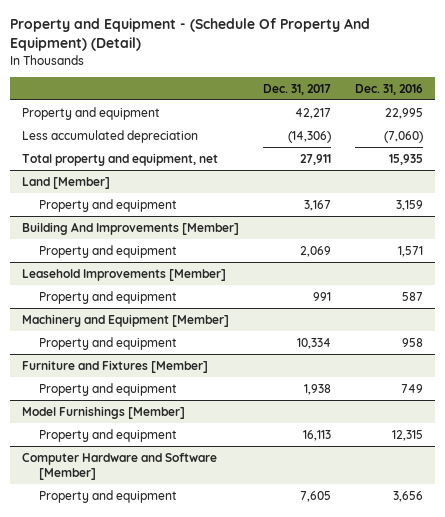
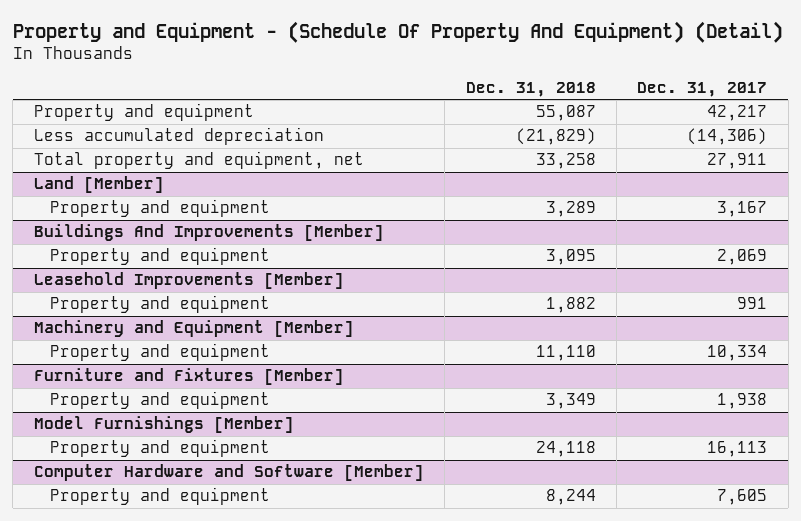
[355,83,424,95] Dec. 31, 2016 -> none
none -> [465,81,596,97] Dec. 31, 2018
[22,221,240,235] Building And Improvements [Member] -> [33,224,384,242] Buildings And Improvements [Member]

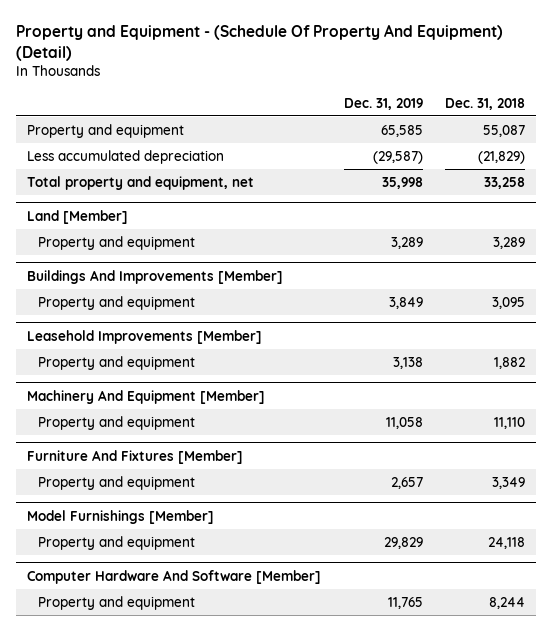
[637,81,768,97] Dec. 31, 2017 -> none
none -> [343,97,423,110] Dec. 31, 2019
[33,320,354,338] Machinery and Equipment [Member] -> [27,389,266,404] Machinery And Equipment [Member]
[33,368,344,386] Furniture and Fixtures [Member] -> [27,449,244,464] Furniture And Fixtures [Member]
[33,464,424,482] Computer Hardware and Software [Member] -> [27,569,322,584] Computer Hardware And Software [Member]

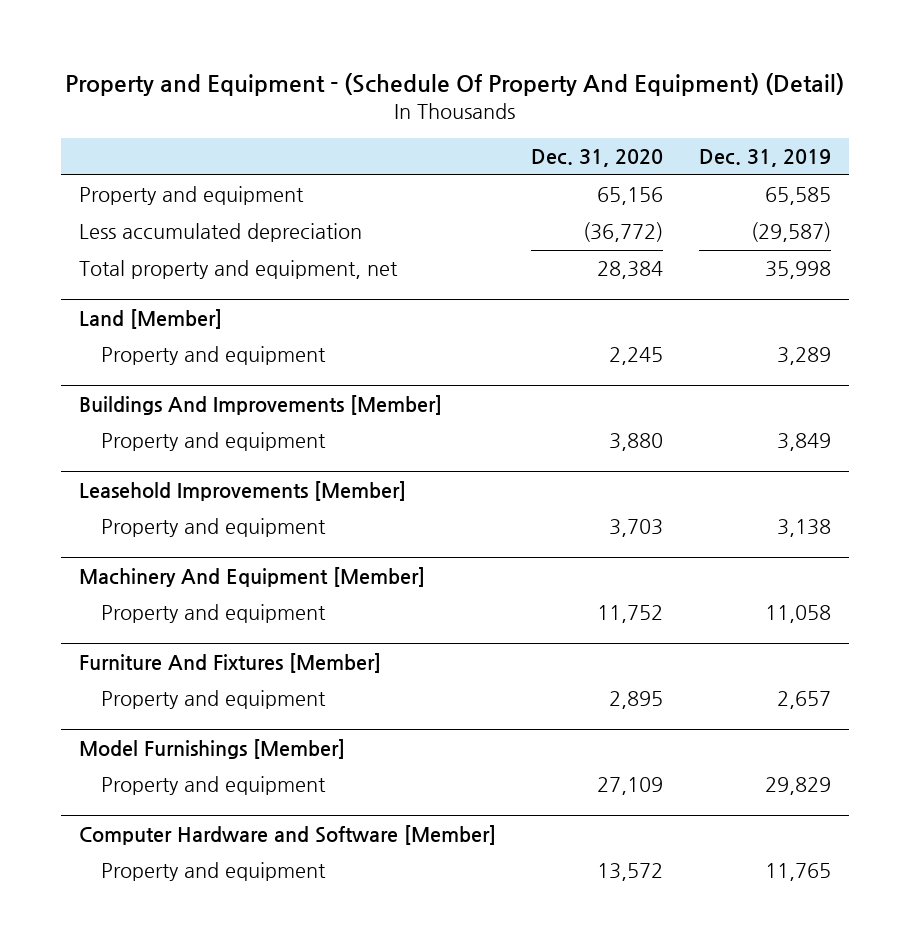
[445,97,526,110] Dec. 31, 2018 -> none
none -> [531,149,664,168] Dec. 31, 2020
[27,569,322,584] Computer Hardware And Software [Member] -> [78,824,496,845] Computer Hardware and Software [Member]

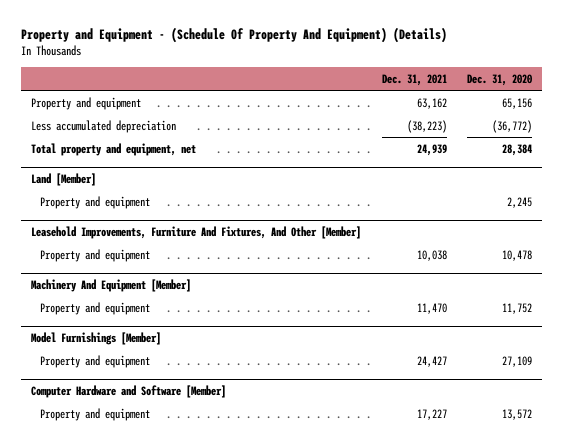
[64,73,844,97] Property and Equipment - (Schedule Of Property And Equipment) (Detail) -> [20,27,447,44] Property and Equipment - (Schedule Of Property And Equipment) (Details)
[699,149,832,168] Dec. 31, 2019 -> none
none -> [381,73,447,86] Dec. 31, 2021
[78,394,442,415] Buildings And Improvements [Member] -> none
[78,480,406,501] Leasehold Improvements [Member] -> none
[100,518,326,538] Property and equipment -> none
none -> [31,226,362,240] Leasehold Improvements, Furniture And Fixtures, And Other [Member]
[609,433,664,452] 3,880 -> [502,249,533,261] 10,478
[78,652,381,673] Furniture And Fixtures [Member] -> none
[100,690,326,710] Property and equipment -> none

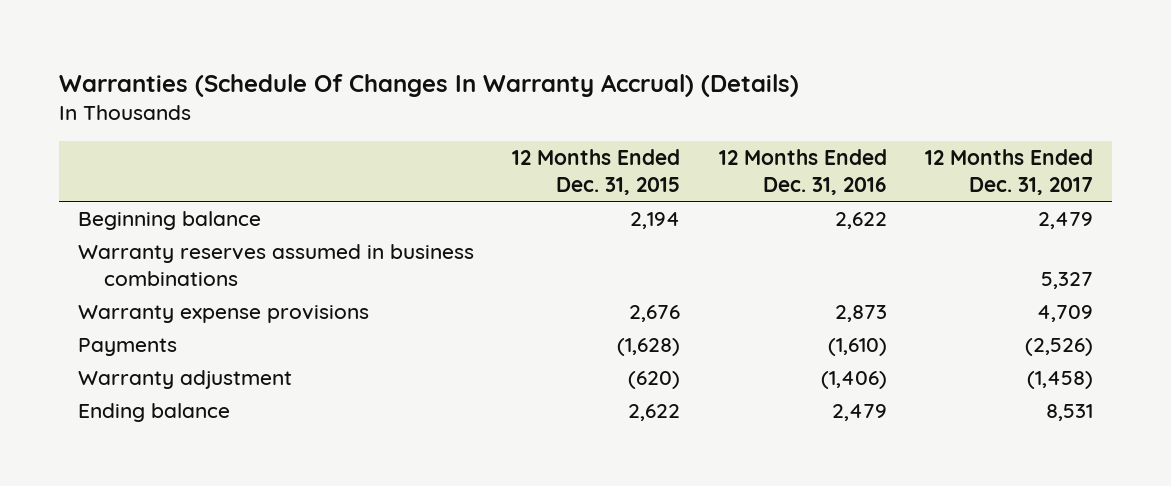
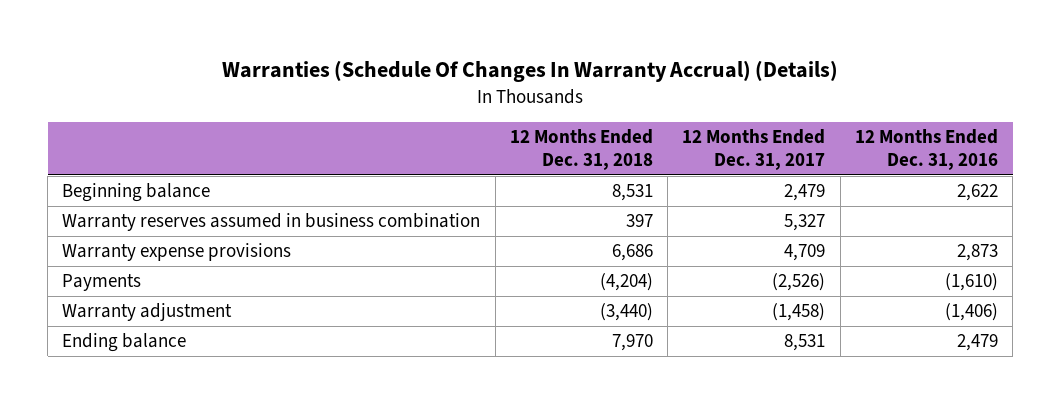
[512,149,681,195] 12 Months Ended Dec. 31, 2015 -> none
none -> [509,128,653,171] 12 Months Ended Dec. 31, 2018
[78,243,475,286] Warranty reserves assumed in business combinations -> [62,213,481,232] Warranty reserves assumed in business combination

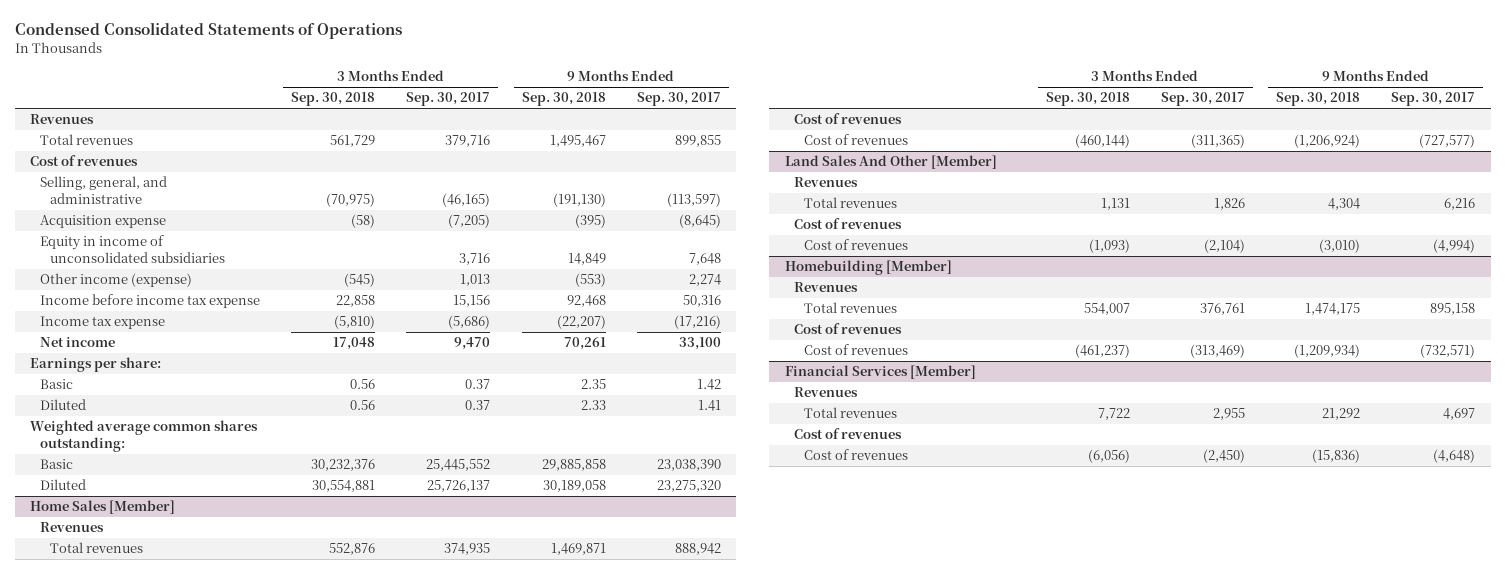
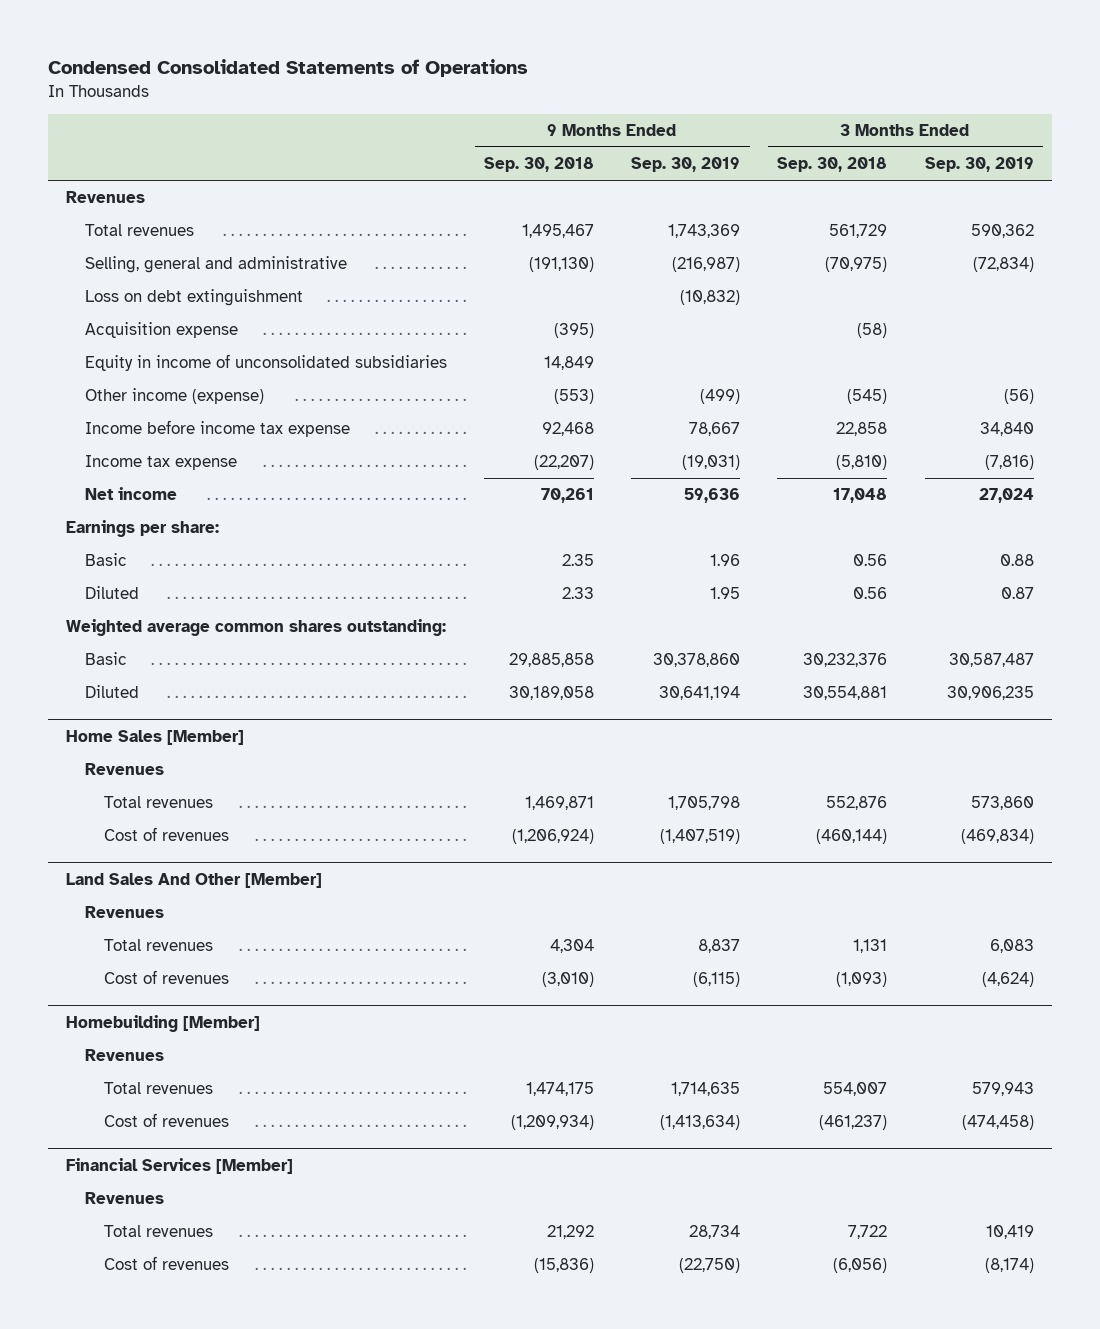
[406,92,491,107] Sep. 30, 2017 -> none
[636,92,721,107] Sep. 30, 2017 -> none
none -> [631,157,741,173] Sep. 30, 2019
none -> [924,157,1034,173] Sep. 30, 2019
[30,155,139,167] Cost of revenues -> none
[39,176,167,204] Selling, general, and administrative -> [85,256,348,274] Selling, general and administrative
none -> [85,289,304,307] Loss on debt extinguishment
[794,113,903,125] Cost of revenues -> none
[794,218,903,230] Cost of revenues -> none
[794,323,903,335] Cost of revenues -> none
[794,428,903,440] Cost of revenues -> none

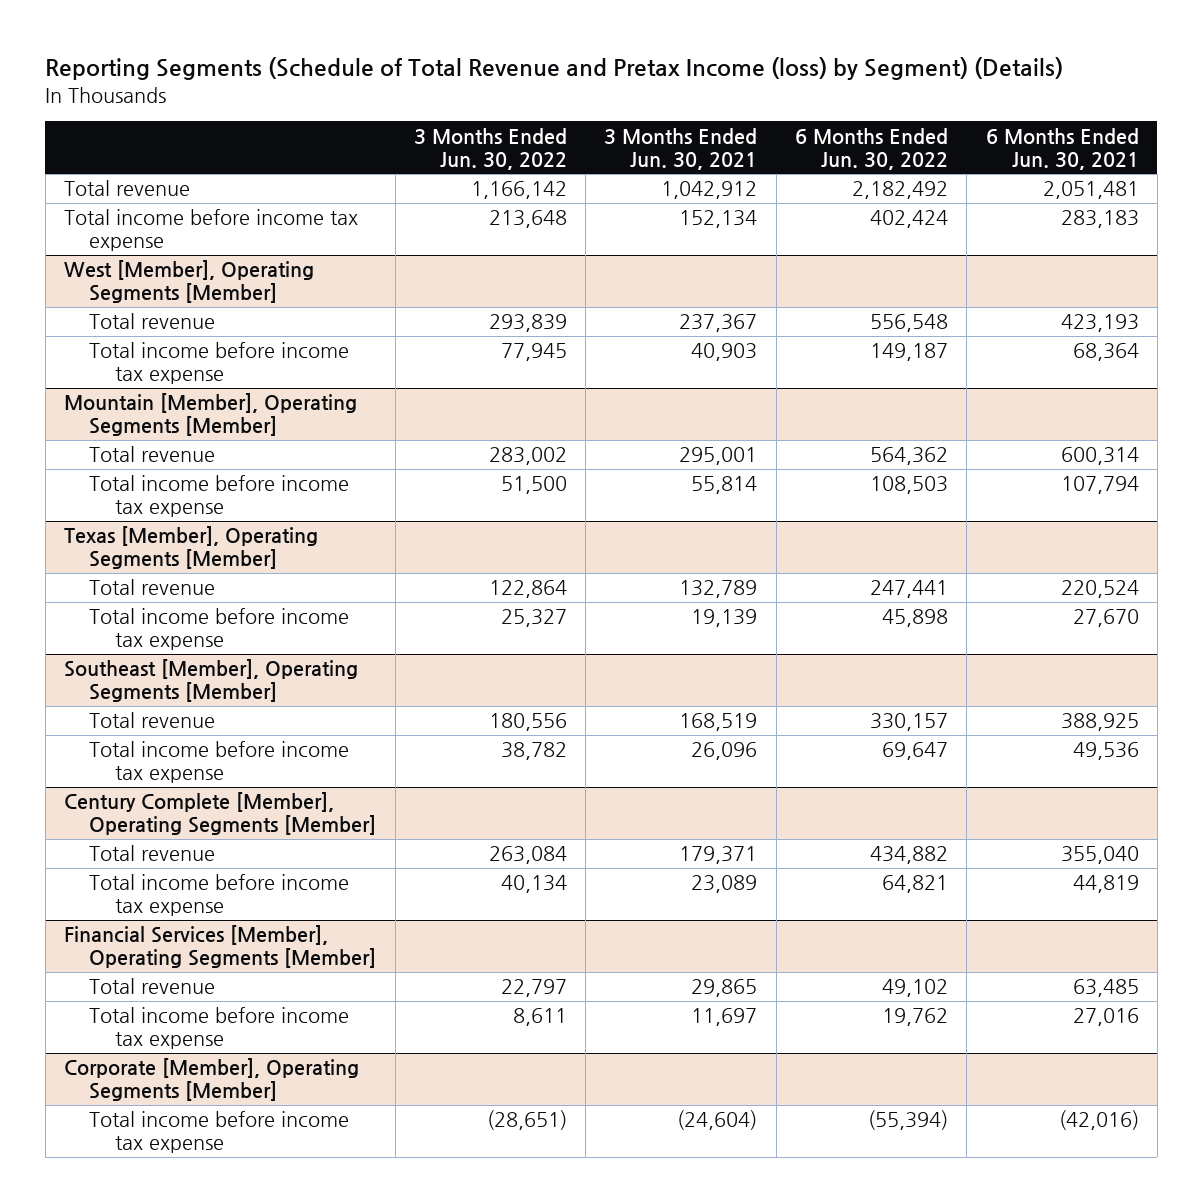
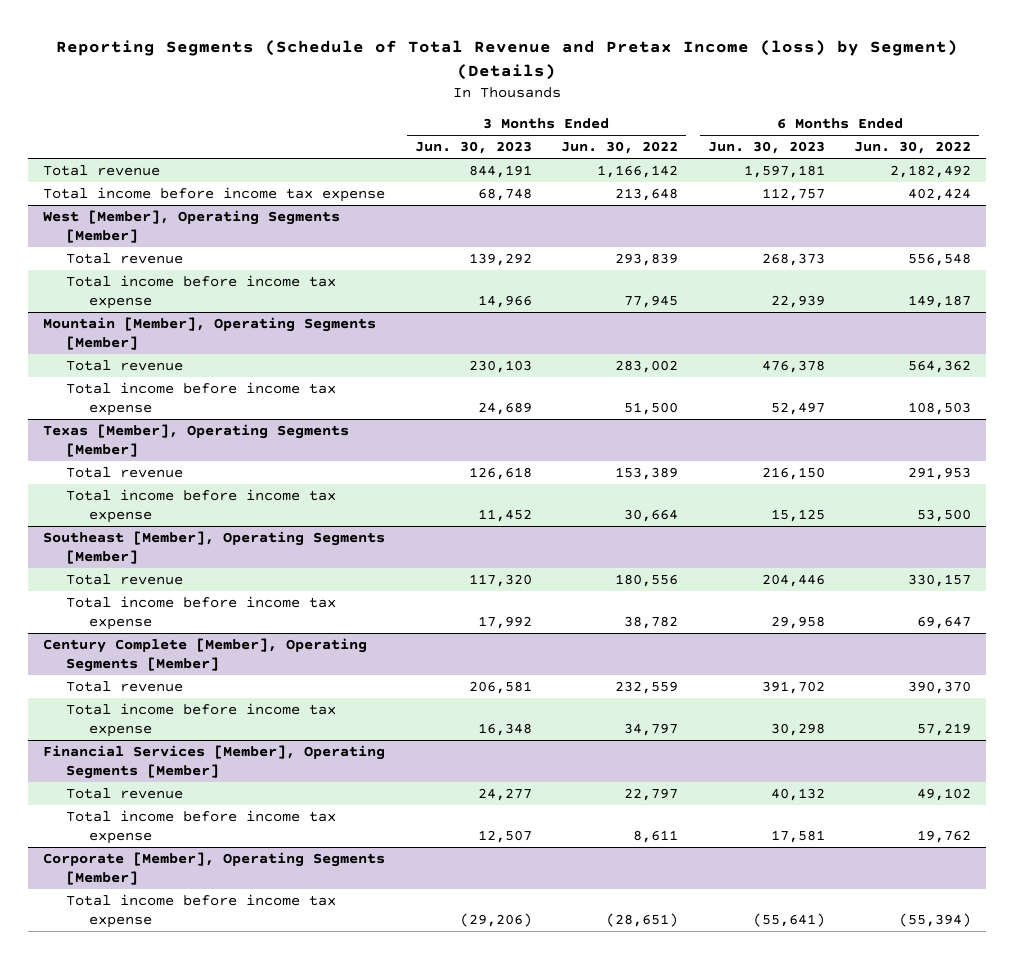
[604,127,758,170] 3 Months Ended Jun. 30, 2021 -> none
[985,127,1139,170] 6 Months Ended Jun. 30, 2021 -> none
none -> [414,141,532,155] Jun. 30, 2023
none -> [707,141,825,155] Jun. 30, 2023
[488,580,567,599] 122,864 -> [615,466,679,480] 153,389
[870,580,949,599] 247,441 -> [908,466,972,480] 291,953
[500,609,567,628] 25,327 -> [624,508,679,522] 30,664
[882,609,949,628] 45,898 -> [917,508,972,522] 53,500
[488,846,567,865] 263,084 -> [615,680,679,694] 232,559
[870,846,949,865] 434,882 -> [908,680,972,694] 390,370
[500,875,567,894] 40,134 -> [624,722,679,736] 34,797
[882,875,949,894] 64,821 -> [917,722,972,736] 57,219

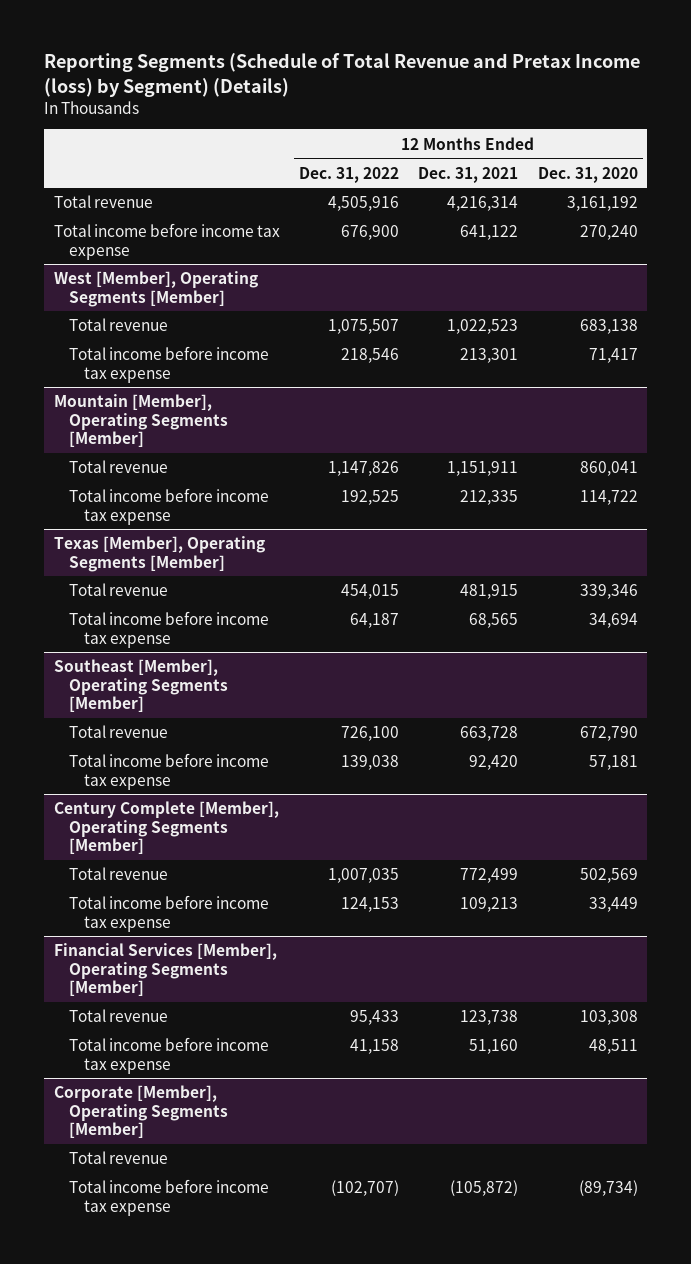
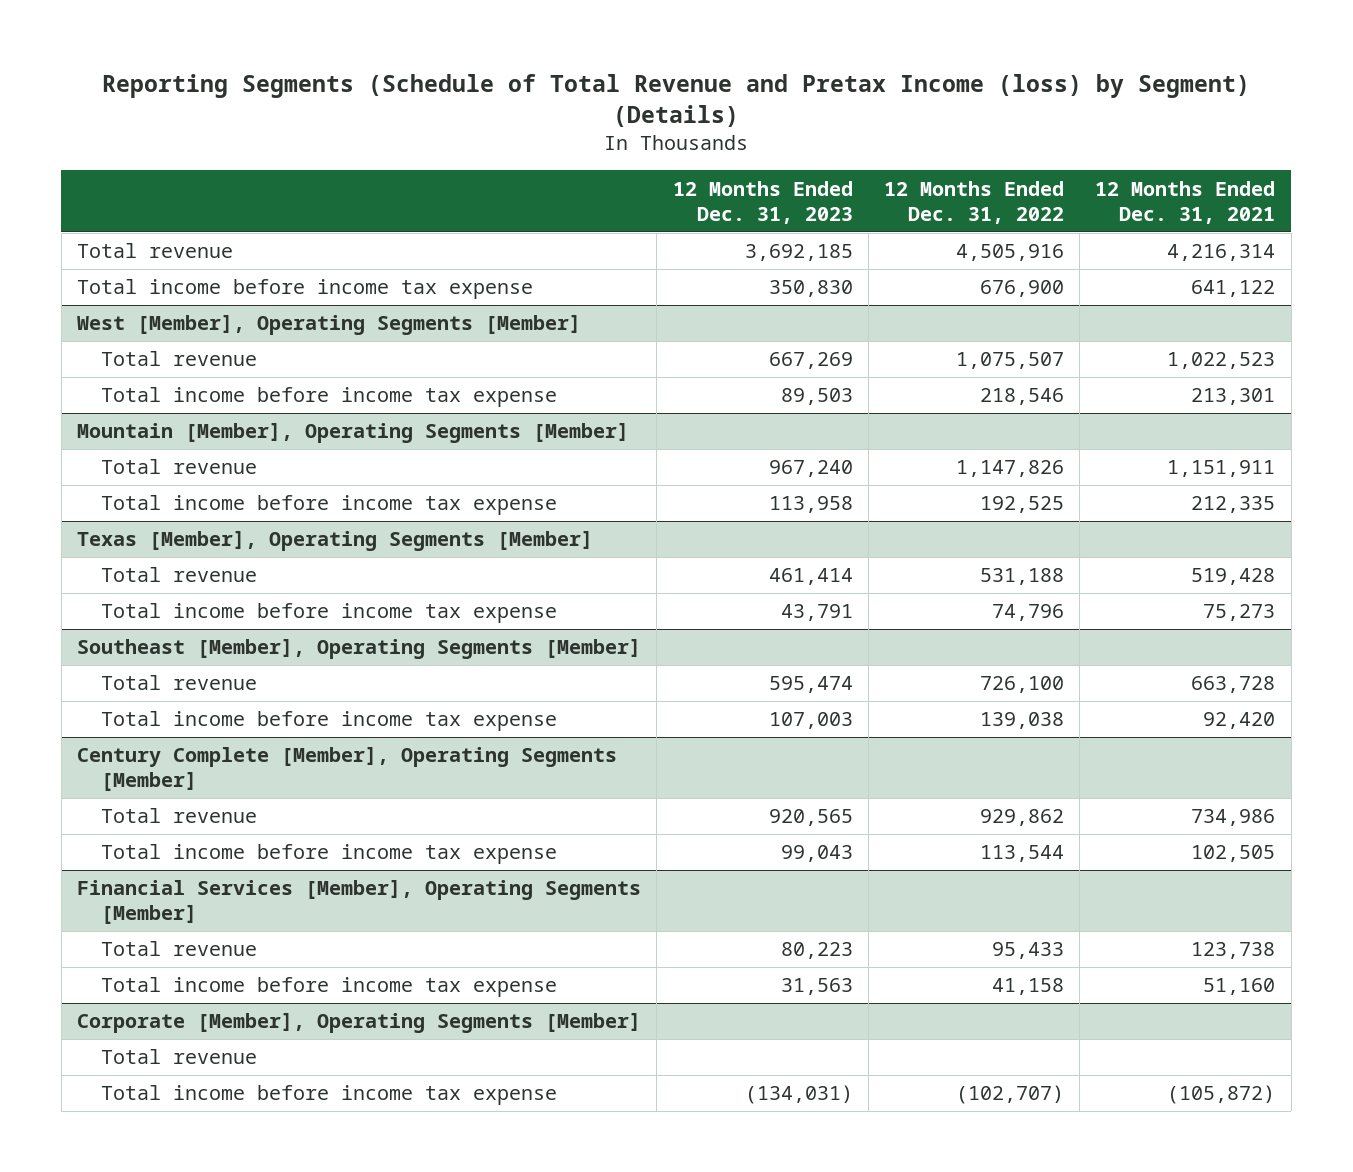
[537,166,638,183] Dec. 31, 2020 -> none
none -> [672,180,853,224] 12 Months Ended Dec. 31, 2023
[341,584,400,600] 454,015 -> [980,568,1065,586] 531,188
[460,584,519,600] 481,915 -> [1191,568,1276,586] 519,428
[350,613,400,629] 64,187 -> [992,604,1065,622] 74,796
[469,613,519,629] 68,565 -> [1203,604,1276,622] 75,273
[328,868,400,884] 1,007,035 -> [980,809,1065,827] 929,862
[460,868,519,884] 772,499 -> [1191,809,1276,827] 734,986
[341,897,400,913] 124,153 -> [980,845,1065,863] 113,544
[460,897,519,913] 109,213 -> [1191,845,1276,863] 102,505

